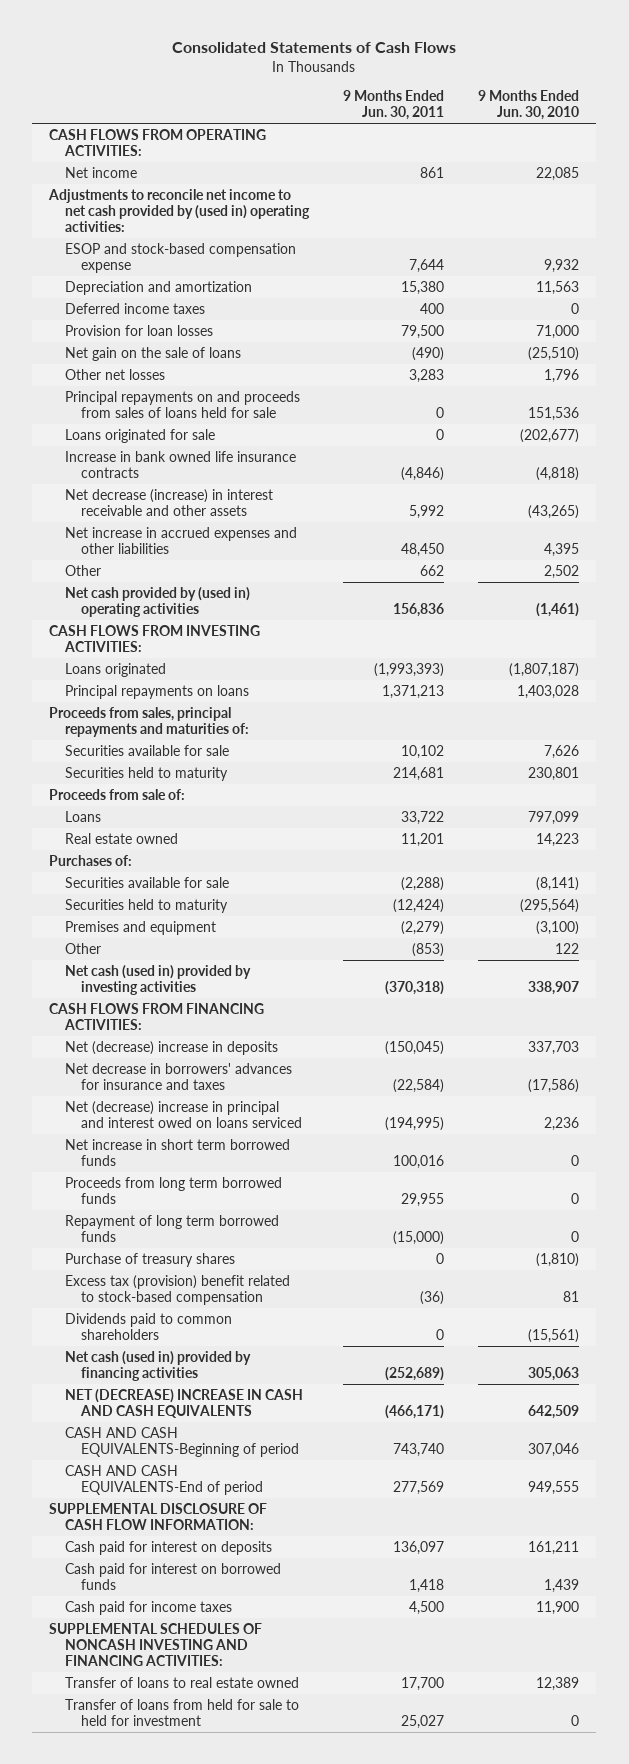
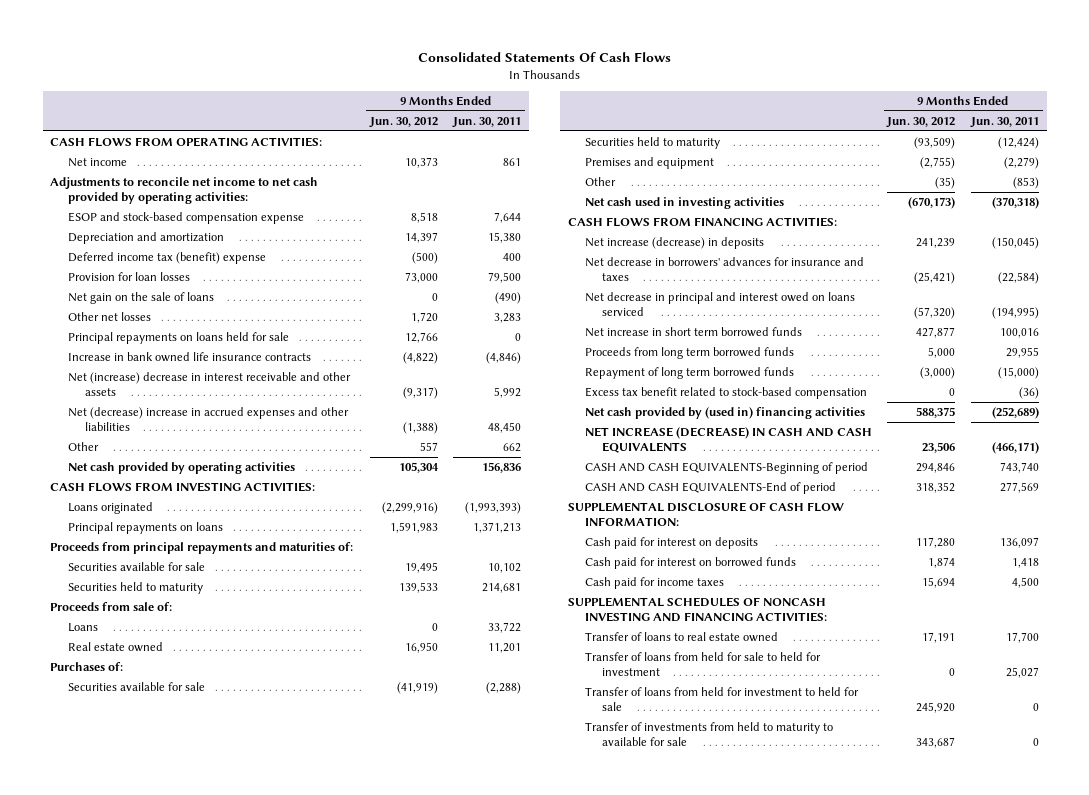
[172,42,457,54] Consolidated Statements of Cash Flows -> [417,52,671,63] Consolidated Statements Of Cash Flows
[478,90,580,120] 9 Months Ended Jun. 30, 2010 -> none
none -> [369,116,439,128] Jun. 30, 2012
[48,188,311,232] Adjustments to reconcile net income to net cash provided by (used in) operating activities: -> [50,176,319,205] Adjustments to reconcile net income to net cash provided by operating activities:
[65,302,206,314] Deferred income taxes -> [67,251,266,264] Deferred income tax (benefit) expense
[65,428,216,443] Loans originated for sale -> none
[65,390,301,418] Principal repayments on and proceeds from sales of loans held for sale -> [67,331,289,344] Principal repayments on loans held for sale
[65,488,274,516] Net decrease (increase) in interest receivable and other assets -> [67,371,351,397] Net (increase) decrease in interest receivable and other assets
[65,526,298,554] Net increase in accrued expenses and other liabilities -> [67,406,349,432] Net (decrease) increase in accrued expenses and other liabilities
[65,586,251,617] Net cash provided by (used in) operating activities -> [67,461,295,474] Net cash provided by operating activities
[49,706,250,737] Proceeds from sales, principal repayments and maturities of: -> [50,541,354,554] Proceeds from principal repayments and maturities of:
[65,964,252,995] Net cash (used in) provided by investing activities -> [585,196,785,209] Net cash used in investing activities
[65,1040,279,1055] Net (decrease) increase in deposits -> [585,236,765,249] Net increase (decrease) in deposits
[65,1100,302,1128] Net (decrease) increase in principal and interest owed on loans serviced -> [585,291,856,317] Net decrease in principal and interest owed on loans serviced
[65,1252,236,1267] Purchase of treasury shares -> none
[65,1312,233,1340] Dividends paid to common shareholders -> none
[65,1274,291,1305] Excess tax (provision) benefit related to stock-based compensation -> [585,386,868,399] Excess tax benefit related to stock-based compensation
[65,1350,252,1381] Net cash (used in) provided by financing activities -> [585,406,866,419] Net cash provided by (used in) financing activities
[65,1388,304,1418] NET (DECREASE) INCREASE IN CASH AND CASH EQUIVALENTS -> [585,426,873,454] NET INCREASE (DECREASE) IN CASH AND CASH EQUIVALENTS
none -> [585,686,860,712] Transfer of loans from held for investment to held for sale
none -> [585,721,834,747] Transfer of investments from held to maturity to available for sale

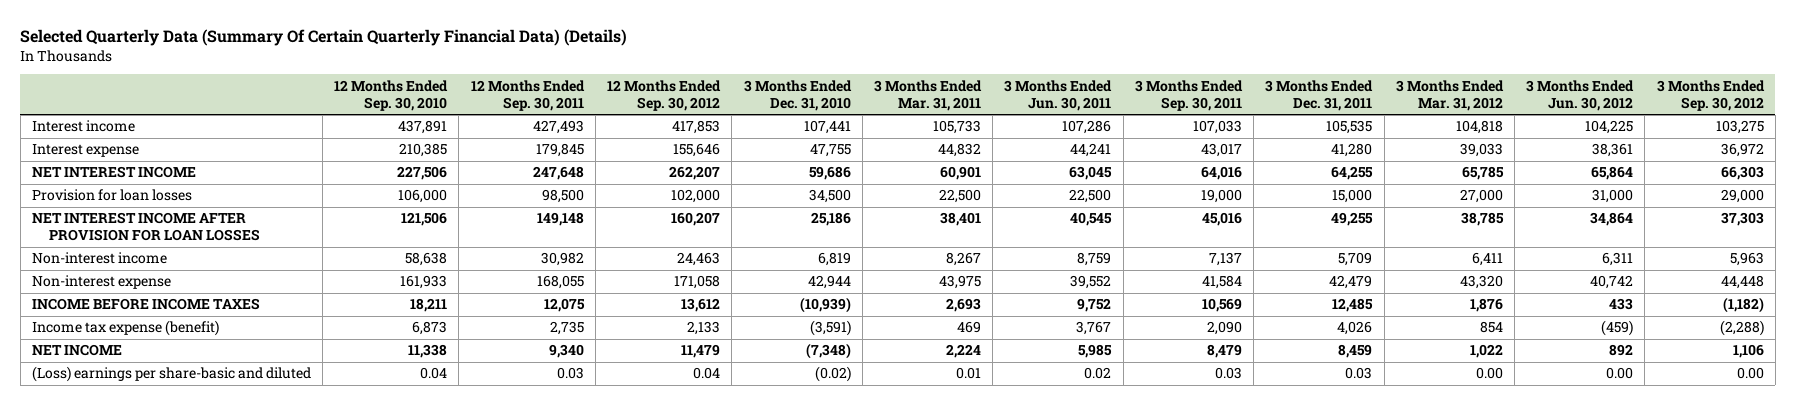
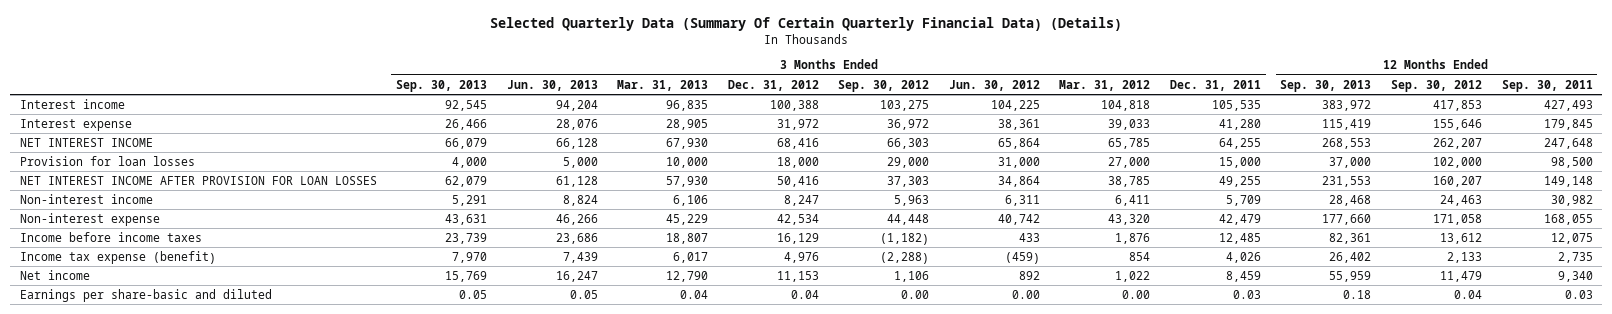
[334,79,449,111] 12 Months Ended Sep. 30, 2010 -> none
[743,79,852,111] 3 Months Ended Dec. 31, 2010 -> none
[874,79,983,111] 3 Months Ended Mar. 31, 2011 -> none
[1004,79,1113,111] 3 Months Ended Jun. 30, 2011 -> none
[1134,79,1243,111] 3 Months Ended Sep. 30, 2011 -> none
none -> [396,79,488,92] Sep. 30, 2013
none -> [506,79,598,91] Jun. 30, 2013
none -> [617,79,709,91] Mar. 31, 2013
none -> [727,79,819,91] Dec. 31, 2012
none -> [1280,79,1372,92] Sep. 30, 2013
[31,298,260,311] INCOME BEFORE INCOME TAXES -> [19,231,202,242] Income before income taxes
[31,344,122,357] NET INCOME -> [19,269,90,280] Net income
[31,366,311,383] (Loss) earnings per share-basic and diluted -> [19,288,272,302] Earnings per share-basic and diluted

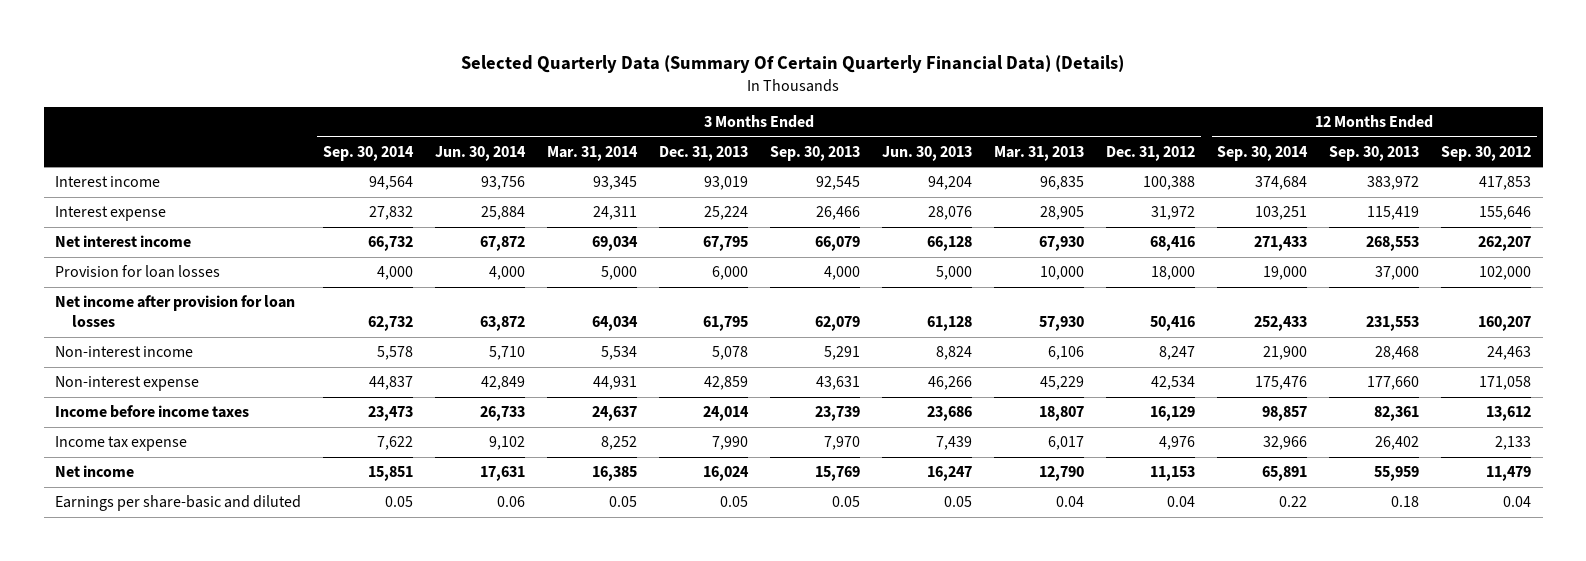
[838,79,930,92] Sep. 30, 2012 -> none
[948,79,1040,91] Jun. 30, 2012 -> none
[1059,79,1151,91] Mar. 31, 2012 -> none
[1169,79,1261,91] Dec. 31, 2011 -> none
[1501,79,1593,92] Sep. 30, 2011 -> none
none -> [322,145,414,161] Sep. 30, 2014
none -> [434,145,526,161] Jun. 30, 2014
none -> [546,145,638,161] Mar. 31, 2014
none -> [658,145,748,161] Dec. 31, 2013
none -> [1217,145,1309,161] Sep. 30, 2014
[19,137,153,147] NET INTEREST INCOME -> [54,235,191,248] Net interest income
[19,175,377,185] NET INTEREST INCOME AFTER PROVISION FOR LOAN LOSSES -> [54,295,295,328] Net income after provision for loan losses
[19,250,216,264] Income tax expense (benefit) -> [54,436,187,452] Income tax expense

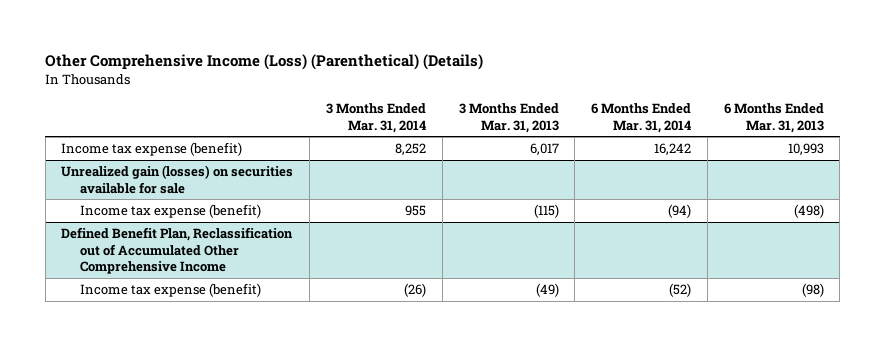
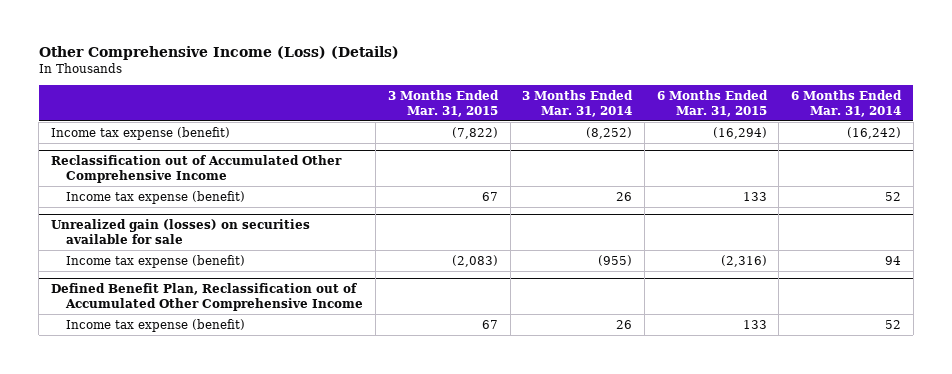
[45,53,484,70] Other Comprehensive Income (Loss) (Parenthetical) (Details) -> [38,46,399,61] Other Comprehensive Income (Loss) (Details)
[458,103,559,133] 3 Months Ended Mar. 31, 2013 -> none
[723,103,824,133] 6 Months Ended Mar. 31, 2013 -> none
none -> [387,89,499,117] 3 Months Ended Mar. 31, 2015
none -> [656,89,768,117] 6 Months Ended Mar. 31, 2015
[395,143,427,156] 8,252 -> [586,126,633,139] (8,252)
[654,143,692,156] 16,242 -> [846,126,901,139] (16,242)
none -> [50,155,342,184] Reclassification out of Accumulated Other Comprehensive Income
none -> [66,190,246,204] Income tax expense (benefit)
[405,205,427,217] 955 -> [598,254,633,266] (955)
[668,204,692,219] (94) -> [884,255,901,265] 94
[404,283,427,298] (26) -> [616,319,633,329] 26
[669,283,692,298] (52) -> [884,319,901,329] 52

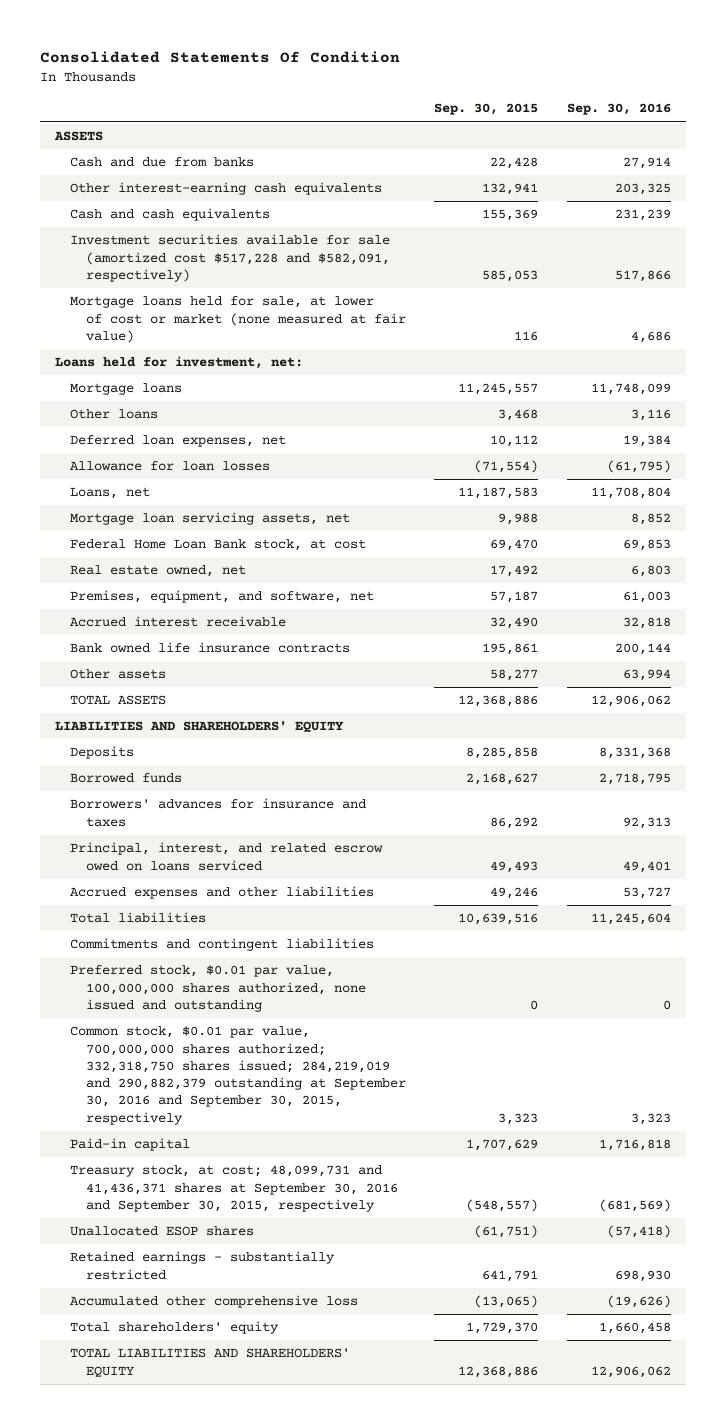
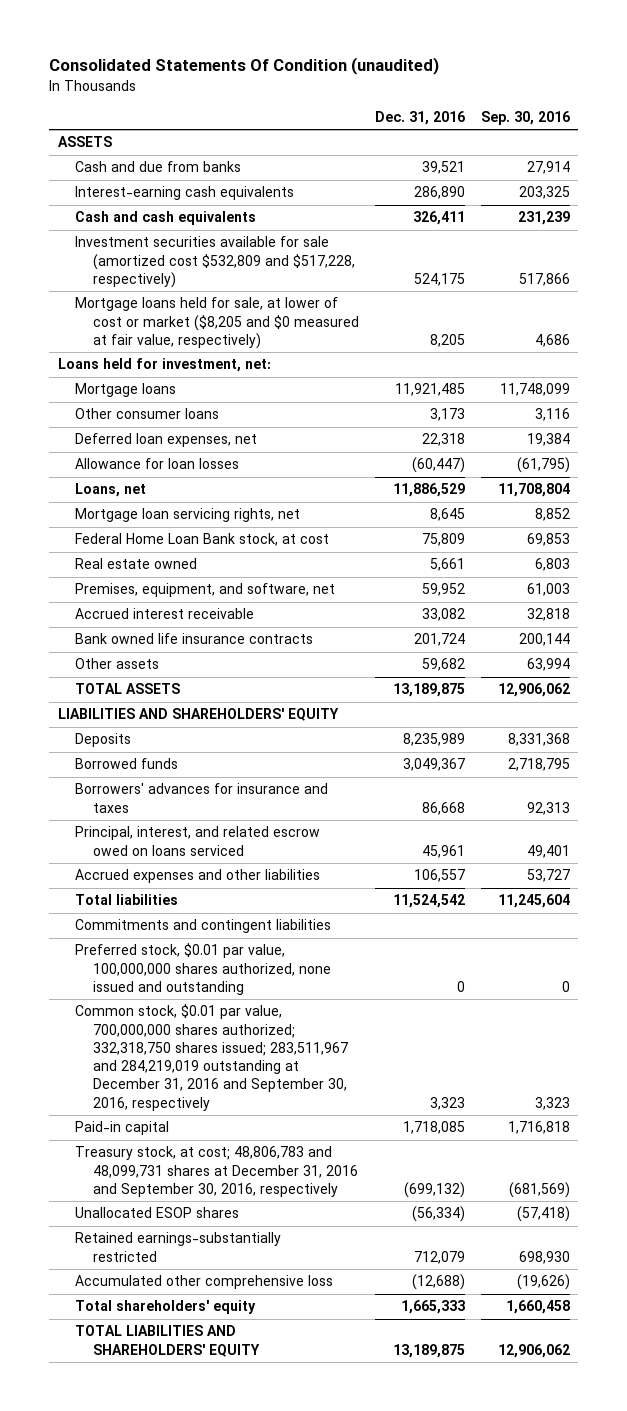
[40,51,401,64] Consolidated Statements Of Condition -> [49,57,440,76] Consolidated Statements Of Condition (unaudited)
[434,103,539,116] Sep. 30, 2015 -> none
none -> [374,111,465,126] Dec. 31, 2016
[70,182,383,196] Other interest-earning cash equivalents -> [75,186,295,201] Interest-earning cash equivalents
[70,234,391,282] Investment securities available for sale (amortized cost $517,228 and $582,091, respectively) -> [75,236,355,288] Investment securities available for sale (amortized cost $532,809 and $517,228, respectively)
[70,296,406,343] Mortgage loans held for sale, at lower of cost or market (none measured at fair value) -> [75,297,359,349] Mortgage loans held for sale, at lower of cost or market ($8,205 and $0 measured at fair value, respectively)
[70,409,159,420] Other loans -> [75,408,220,420] Other consumer loans
[70,512,351,526] Mortgage loan servicing assets, net -> [75,508,301,523] Mortgage loan servicing rights, net
[70,565,247,578] Real estate owned, net -> [75,558,198,570] Real estate owned
[70,1026,406,1125] Common stock, $0.01 par value, 700,000,000 shares authorized; 332,318,750 shares issued; 284,219,019 and 290,882,379 outstanding at September 30, 2016 and September 30, 2015, respectively -> [75,1004,348,1111] Common stock, $0.01 par value, 700,000,000 shares authorized; 332,318,750 shares issued; 283,511,967 and 284,219,019 outstanding at December 31, 2016 and September 30, 2016, respectively
[70,1165,398,1212] Treasury stock, at cost; 48,099,731 and 41,436,371 shares at September 30, 2016 and September 30, 2015, respectively -> [75,1146,358,1197] Treasury stock, at cost; 48,806,783 and 48,099,731 shares at December 31, 2016 and September 30, 2016, respectively
[70,1251,336,1280] Retained earnings - substantially restricted -> [75,1232,282,1262] Retained earnings-substantially restricted

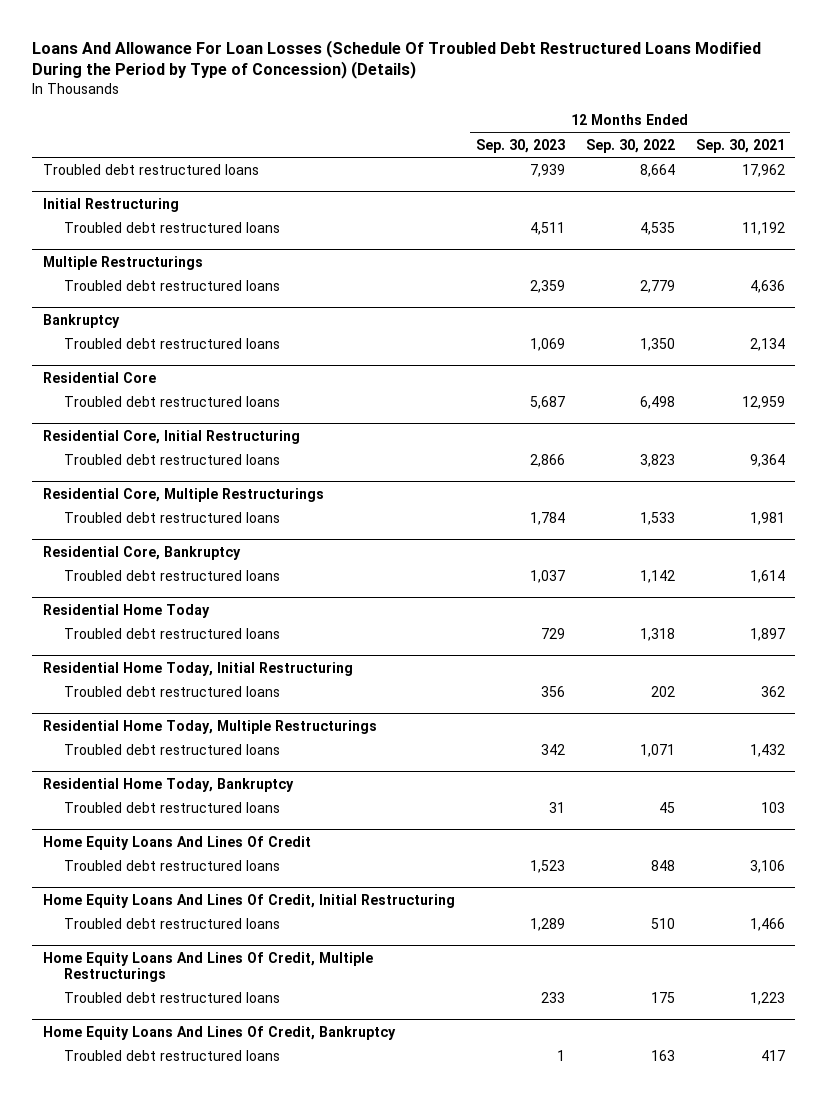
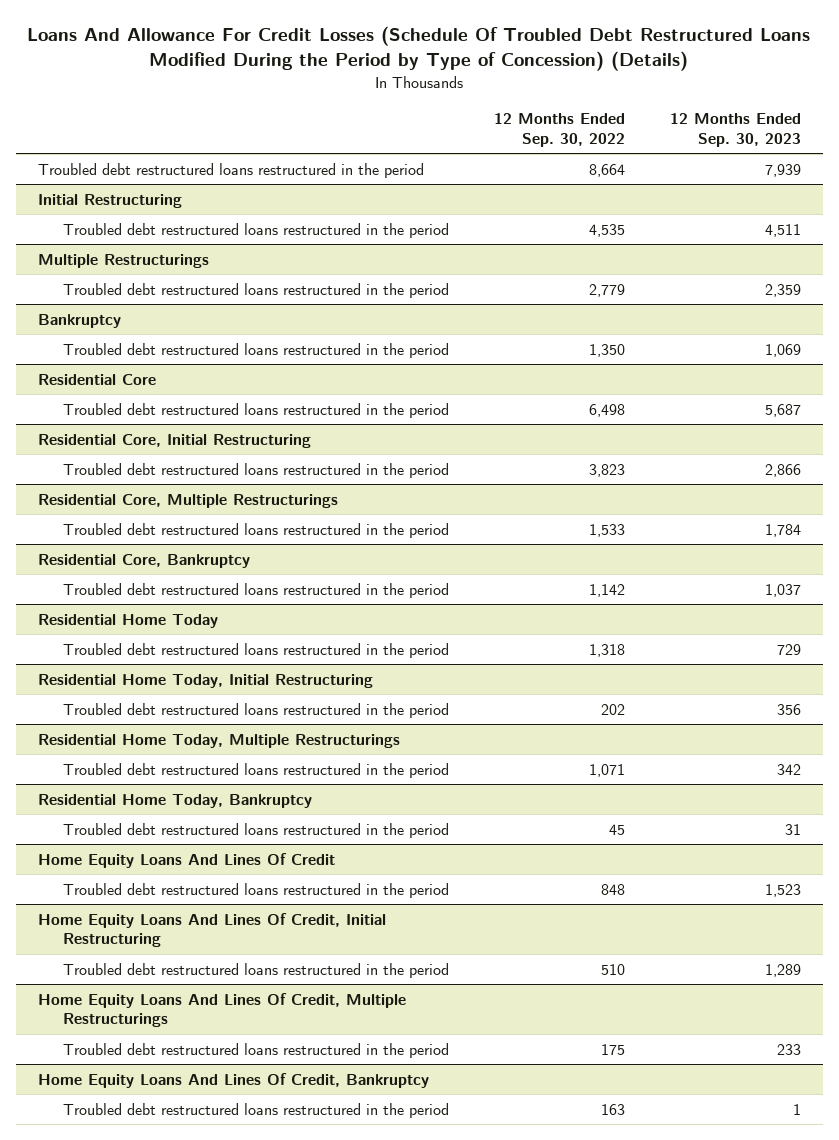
[32,39,762,80] Loans And Allowance For Loan Losses (Schedule Of Troubled Debt Restructured Loans Modified During the Period by Type of Concession) (Details) -> [27,25,811,71] Loans And Allowance For Credit Losses (Schedule Of Troubled Debt Restructured Loans Modified During the Period by Type of Concession) (Details)
[695,139,785,154] Sep. 30, 2021 -> none
[42,164,259,176] Troubled debt restructured loans -> [38,162,425,178] Troubled debt restructured loans restructured in the period
[64,222,281,234] Troubled debt restructured loans -> [63,222,450,238] Troubled debt restructured loans restructured in the period
[64,280,281,292] Troubled debt restructured loans -> [63,282,450,298] Troubled debt restructured loans restructured in the period
[64,338,281,350] Troubled debt restructured loans -> [63,342,450,358] Troubled debt restructured loans restructured in the period
[64,396,281,408] Troubled debt restructured loans -> [63,402,450,418] Troubled debt restructured loans restructured in the period
[64,454,281,466] Troubled debt restructured loans -> [63,462,450,478] Troubled debt restructured loans restructured in the period
[64,512,281,524] Troubled debt restructured loans -> [63,522,450,538] Troubled debt restructured loans restructured in the period
[64,570,281,582] Troubled debt restructured loans -> [63,582,450,598] Troubled debt restructured loans restructured in the period
[64,628,281,640] Troubled debt restructured loans -> [63,642,450,658] Troubled debt restructured loans restructured in the period
[64,686,281,698] Troubled debt restructured loans -> [63,702,450,718] Troubled debt restructured loans restructured in the period
[64,744,281,756] Troubled debt restructured loans -> [63,762,450,778] Troubled debt restructured loans restructured in the period
[64,802,281,814] Troubled debt restructured loans -> [63,822,450,838] Troubled debt restructured loans restructured in the period
[64,860,281,872] Troubled debt restructured loans -> [63,882,450,898] Troubled debt restructured loans restructured in the period
[64,918,281,930] Troubled debt restructured loans -> [63,962,450,978] Troubled debt restructured loans restructured in the period
[64,992,281,1004] Troubled debt restructured loans -> [63,1042,450,1058] Troubled debt restructured loans restructured in the period
[64,1050,281,1062] Troubled debt restructured loans -> [63,1102,450,1118] Troubled debt restructured loans restructured in the period

